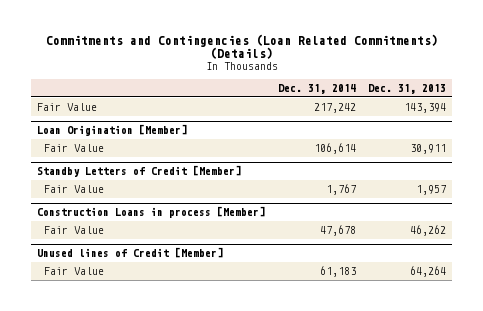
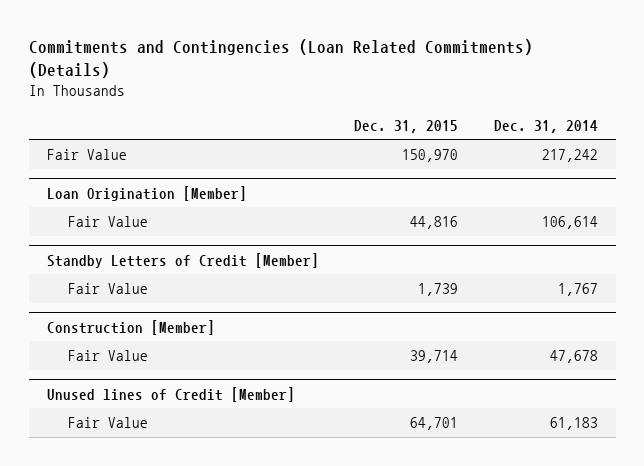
[368,83,447,94] Dec. 31, 2013 -> none
none -> [354,119,459,133] Dec. 31, 2015
[37,206,266,219] Construction Loans in process [Member] -> [46,319,215,335] Construction [Member]

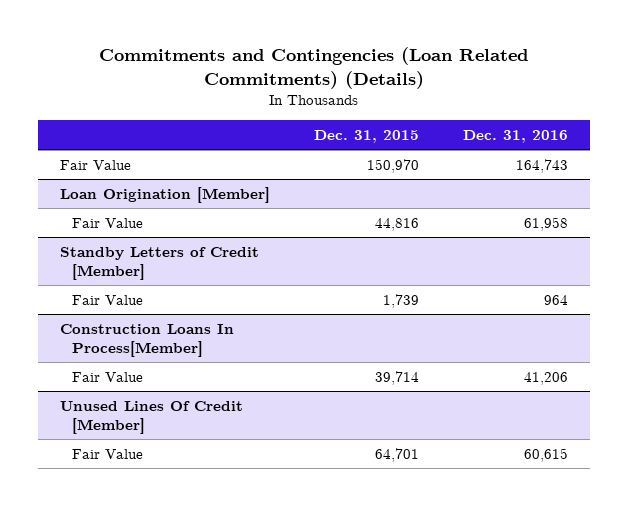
[493,119,598,133] Dec. 31, 2014 -> none
none -> [463,129,569,143] Dec. 31, 2016
[46,319,215,335] Construction [Member] -> [60,323,235,357] Construction Loans In Process[Member]
[46,386,295,402] Unused lines of Credit [Member] -> [60,400,244,434] Unused Lines Of Credit [Member]

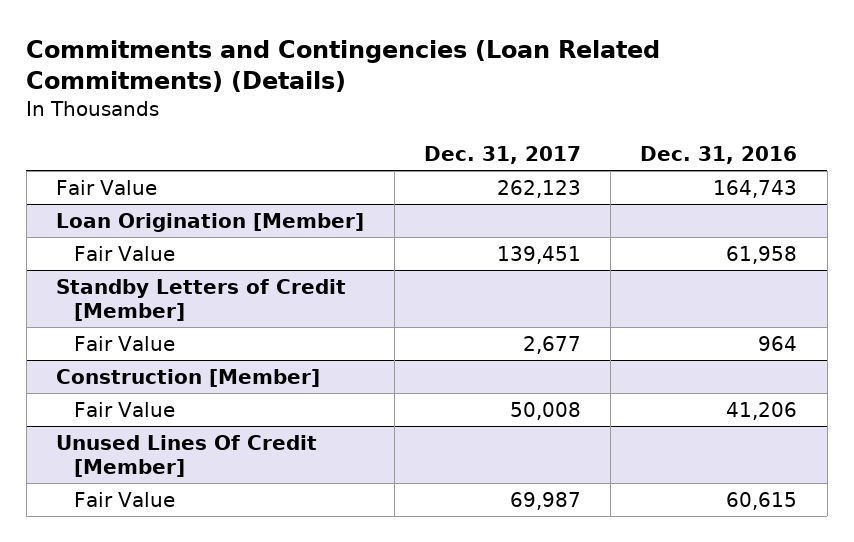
[314,129,420,143] Dec. 31, 2015 -> none
none -> [423,145,581,164] Dec. 31, 2017
[60,323,235,357] Construction Loans In Process[Member] -> [56,369,321,388] Construction [Member]

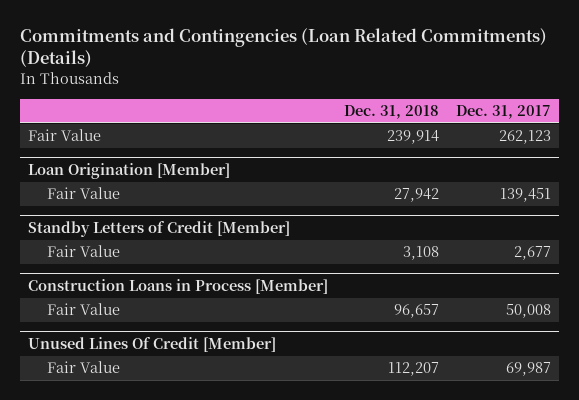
[640,145,798,164] Dec. 31, 2016 -> none
none -> [344,104,440,119] Dec. 31, 2018
[56,369,321,388] Construction [Member] -> [27,278,328,294] Construction Loans in Process [Member]

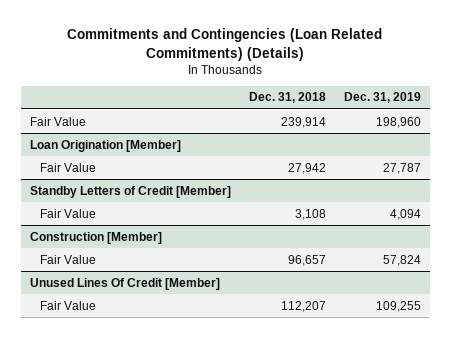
[455,104,551,119] Dec. 31, 2017 -> none
none -> [343,92,421,104] Dec. 31, 2019
[27,278,328,294] Construction Loans in Process [Member] -> [29,231,162,244] Construction [Member]

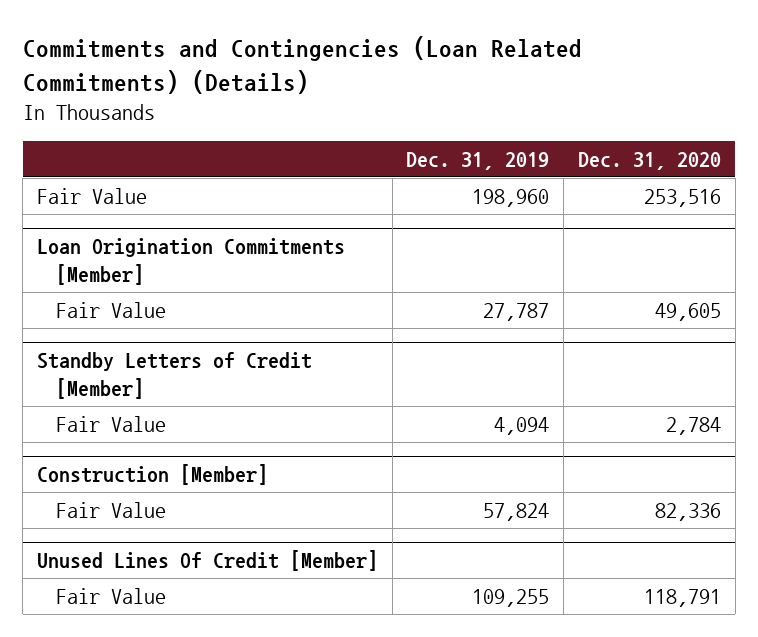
[248,92,326,104] Dec. 31, 2018 -> none
none -> [577,151,721,170] Dec. 31, 2020
[29,139,181,152] Loan Origination [Member] -> [36,237,345,285] Loan Origination Commitments [Member]

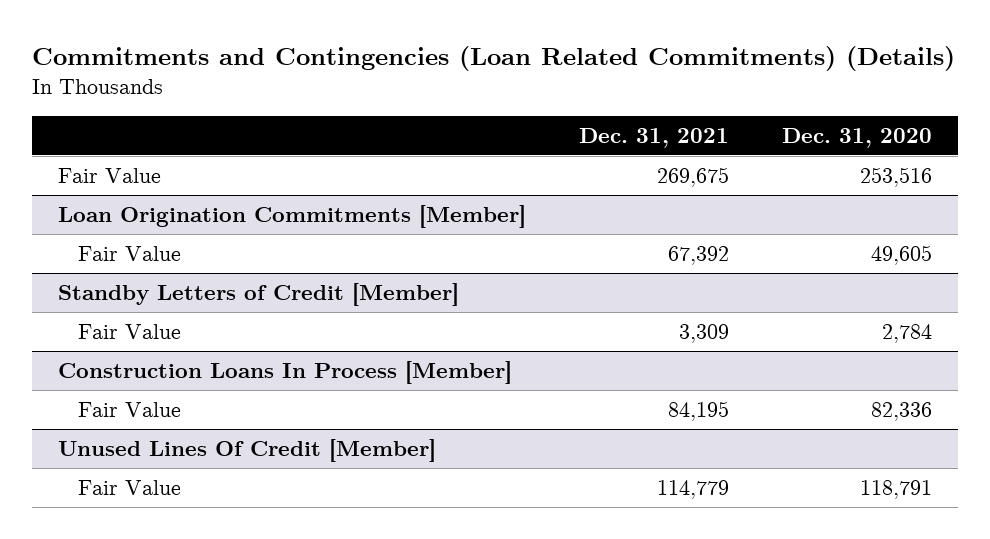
[406,151,550,170] Dec. 31, 2019 -> none
none -> [578,127,729,148] Dec. 31, 2021
[36,463,268,485] Construction [Member] -> [58,360,513,384] Construction Loans In Process [Member]

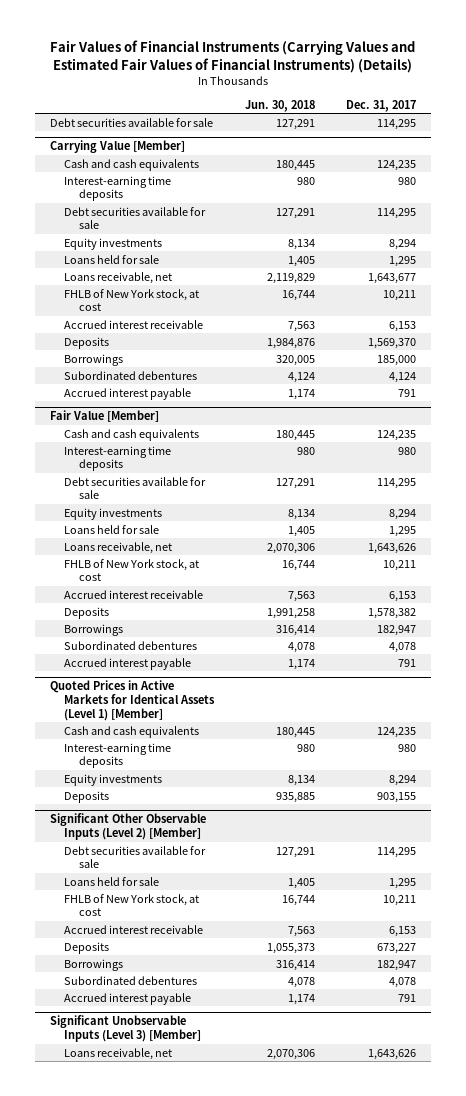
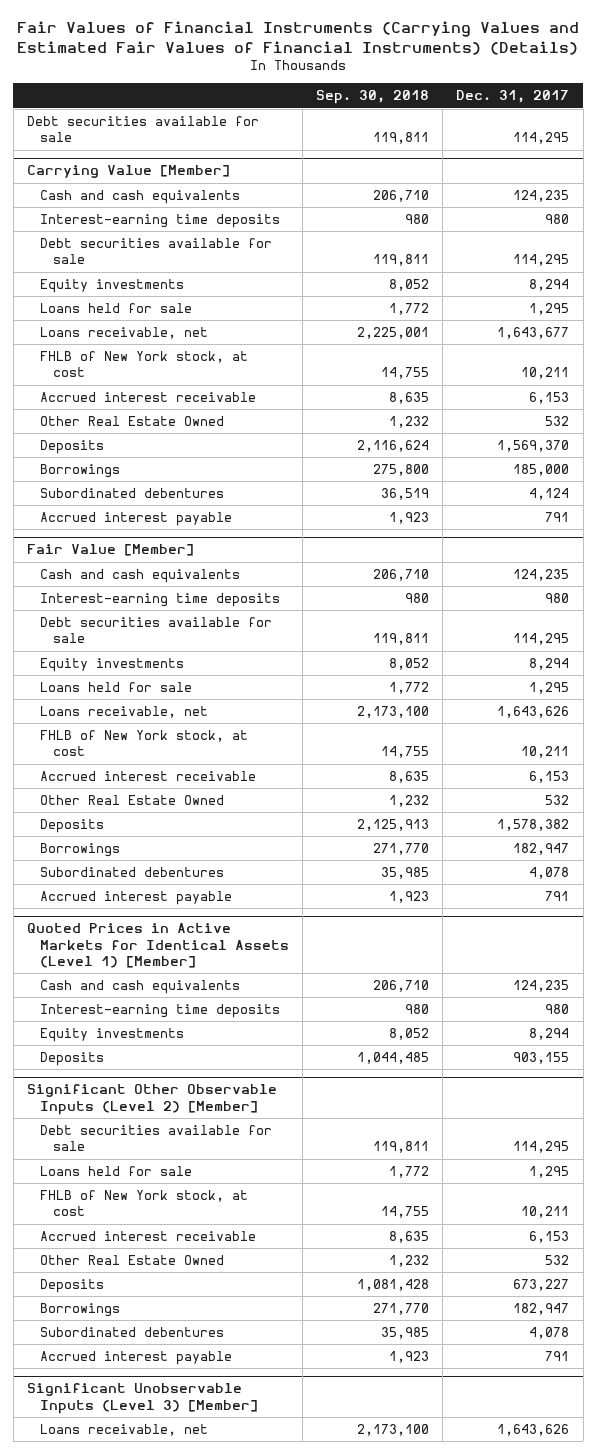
[245,99,316,112] Jun. 30, 2018 -> none
none -> [316,90,430,105] Sep. 30, 2018
none -> [39,416,224,427] Other Real Estate Owned
none -> [39,795,224,806] Other Real Estate Owned
none -> [39,1255,224,1266] Other Real Estate Owned

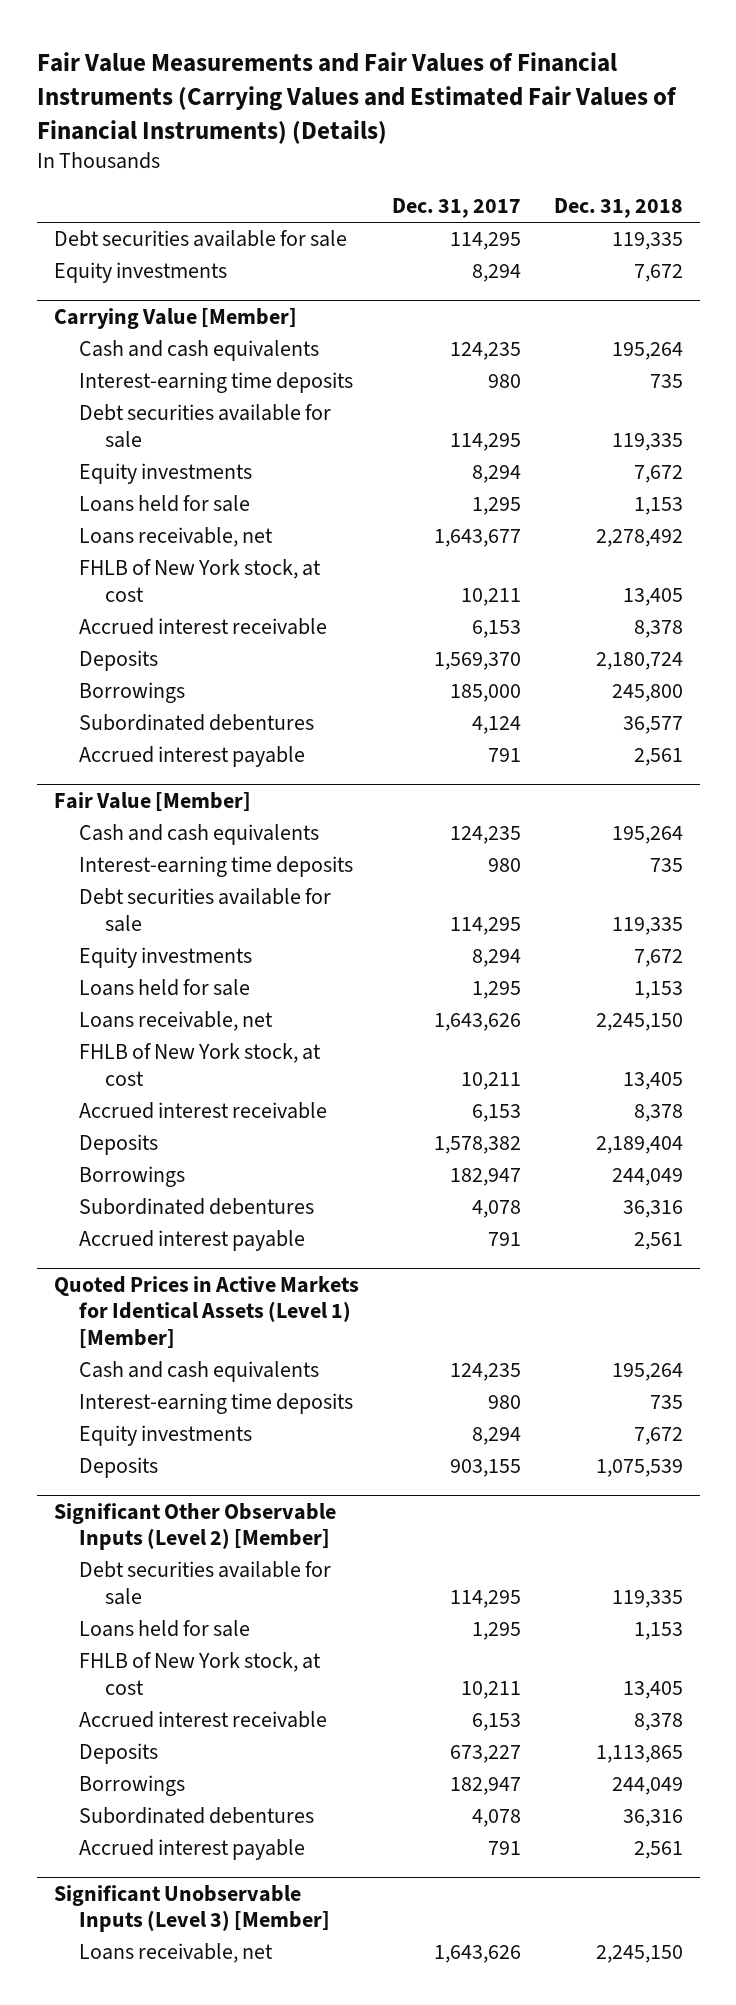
[17,21,580,56] Fair Values of Financial Instruments (Carrying Values and Estimated Fair Values of Financial Instruments) (Details) -> [36,51,677,144] Fair Value Measurements and Fair Values of Financial Instruments (Carrying Values and Estimated Fair Values of Financial Instruments) (Details)
[316,90,430,105] Sep. 30, 2018 -> none
none -> [553,198,683,219] Dec. 31, 2018
none -> [53,262,227,284] Equity investments
[39,416,224,427] Other Real Estate Owned -> none
[39,795,224,806] Other Real Estate Owned -> none
[39,1255,224,1266] Other Real Estate Owned -> none

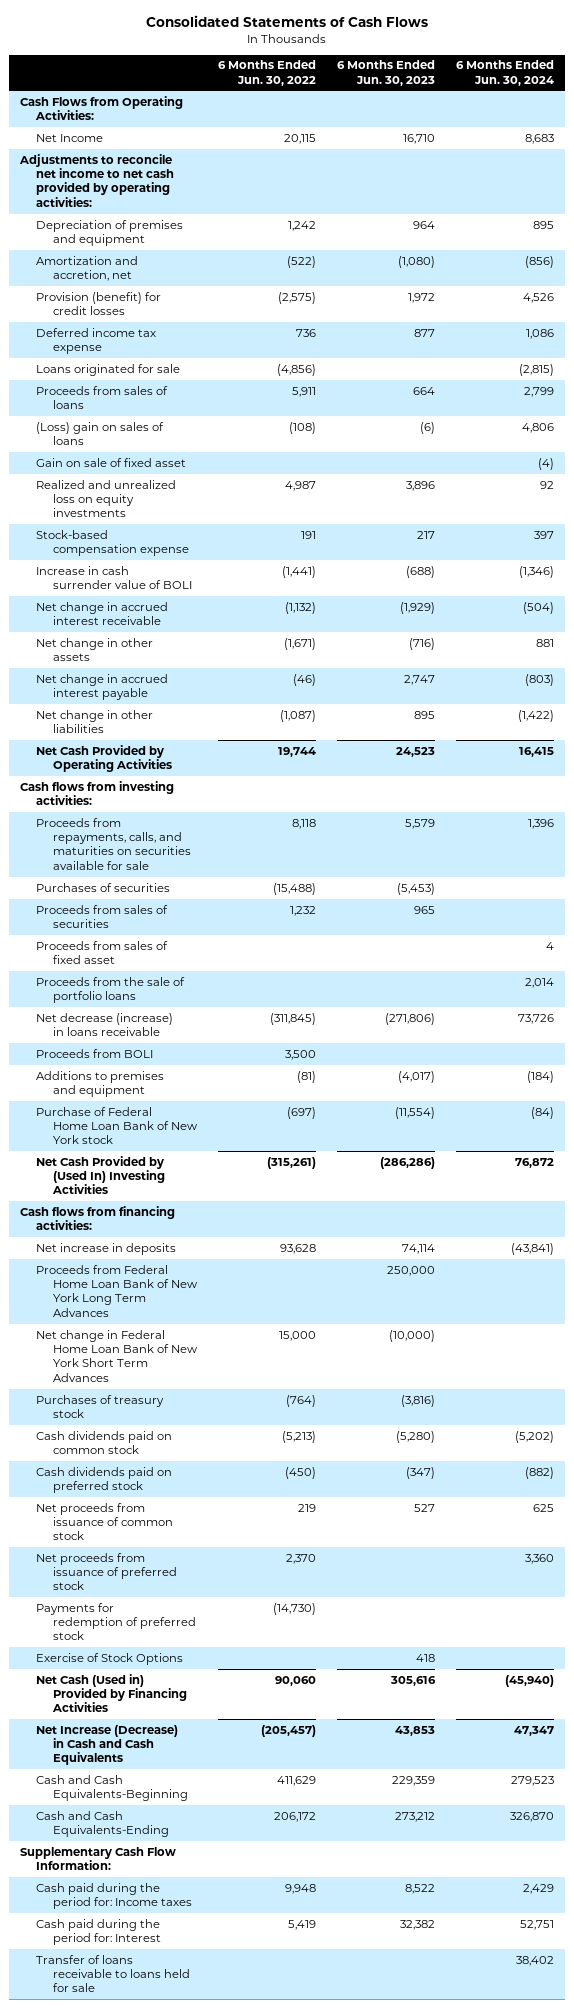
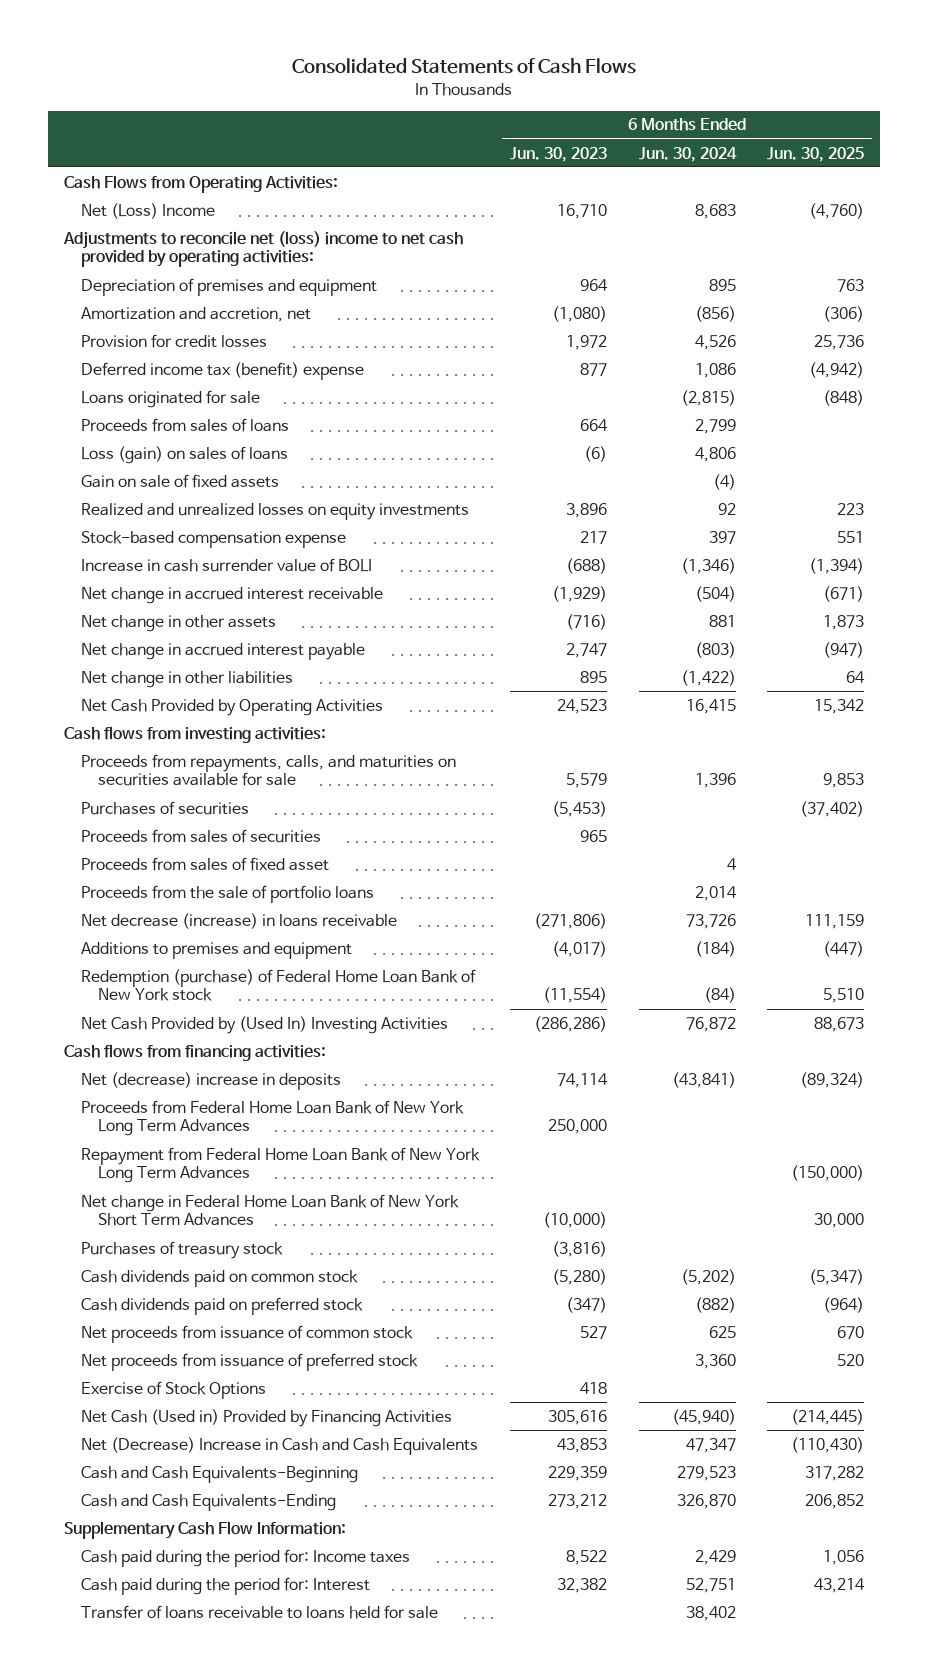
[218,60,317,86] 6 Months Ended Jun. 30, 2022 -> none
none -> [766,146,864,162] Jun. 30, 2025
[36,133,104,142] Net Income -> [80,202,215,219] Net (Loss) Income
[18,153,175,207] Adjustments to reconcile net income to net cash provided by operating activities: -> [63,230,464,268] Adjustments to reconcile net (loss) income to net cash provided by operating activities:
[36,291,162,316] Provision (benefit) for credit losses -> [80,333,267,348] Provision for credit losses
[36,327,157,355] Deferred income tax expense -> [80,361,364,380] Deferred income tax (benefit) expense
[36,421,165,446] (Loss) gain on sales of loans -> [80,445,288,464] Loss (gain) on sales of loans
[36,457,187,467] Gain on sale of fixed asset -> [80,473,279,488] Gain on sale of fixed assets
[36,479,177,518] Realized and unrealized loss on equity investments -> [80,502,469,520] Realized and unrealized losses on equity investments
[36,1048,154,1058] Proceeds from BOLI -> none
[36,1106,199,1145] Purchase of Federal Home Loan Bank of New York stock -> [80,968,476,1002] Redemption (purchase) of Federal Home Loan Bank of New York stock
[36,1242,177,1255] Net increase in deposits -> [80,1071,341,1090] Net (decrease) increase in deposits
none -> [80,1146,480,1184] Repayment from Federal Home Loan Bank of New York Long Term Advances
[36,1602,197,1641] Payments for redemption of preferred stock -> none
[36,1724,179,1766] Net Increase (Decrease) in Cash and Cash Equivalents -> [80,1436,478,1455] Net (Decrease) Increase in Cash and Cash Equivalents

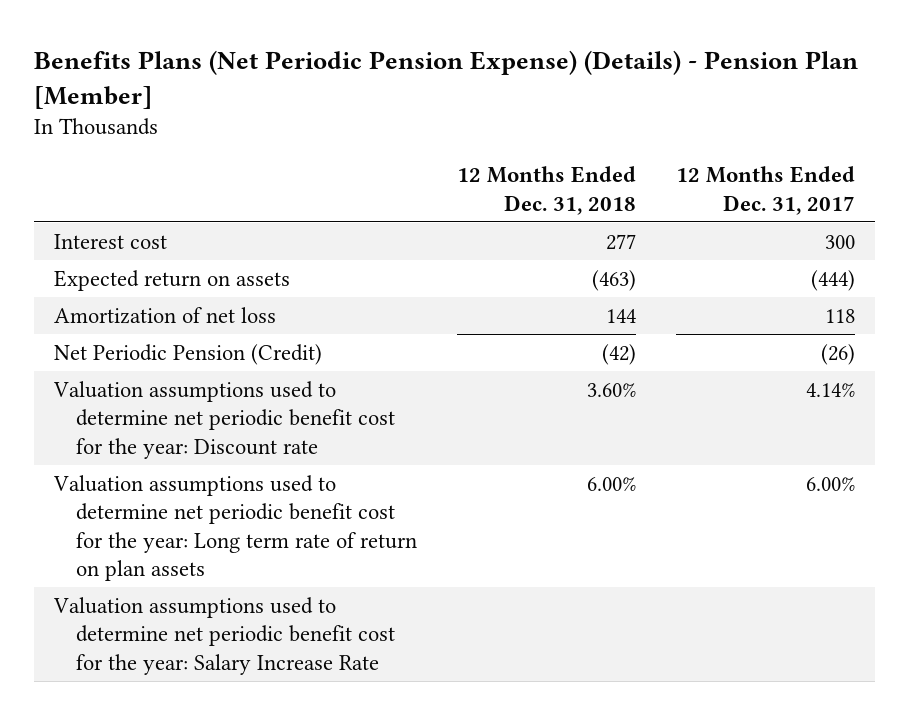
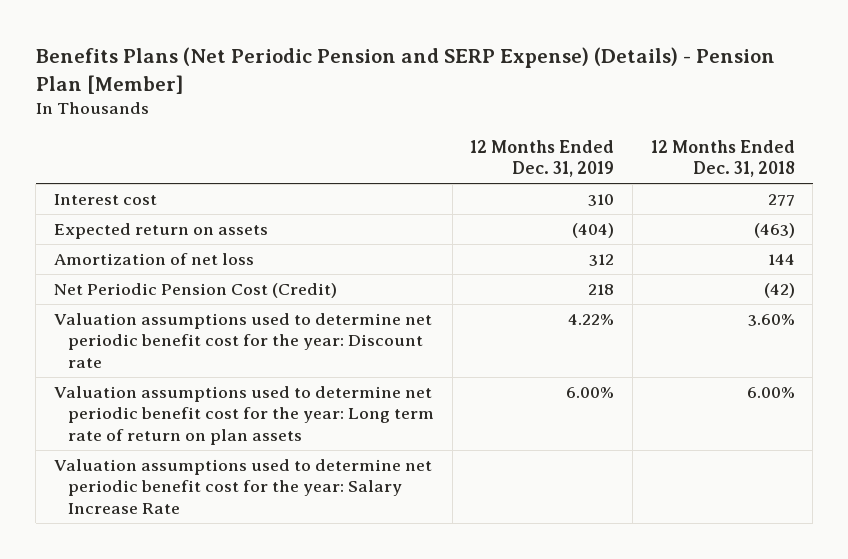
[33,49,858,109] Benefits Plans (Net Periodic Pension Expense) (Details) - Pension Plan [Member] -> [35,47,775,94] Benefits Plans (Net Periodic Pension and SERP Expense) (Details) - Pension Plan [Member]
[676,166,856,215] 12 Months Ended Dec. 31, 2017 -> none
none -> [470,139,615,178] 12 Months Ended Dec. 31, 2019
[53,343,322,365] Net Periodic Pension (Credit) -> [53,282,337,298] Net Periodic Pension Cost (Credit)

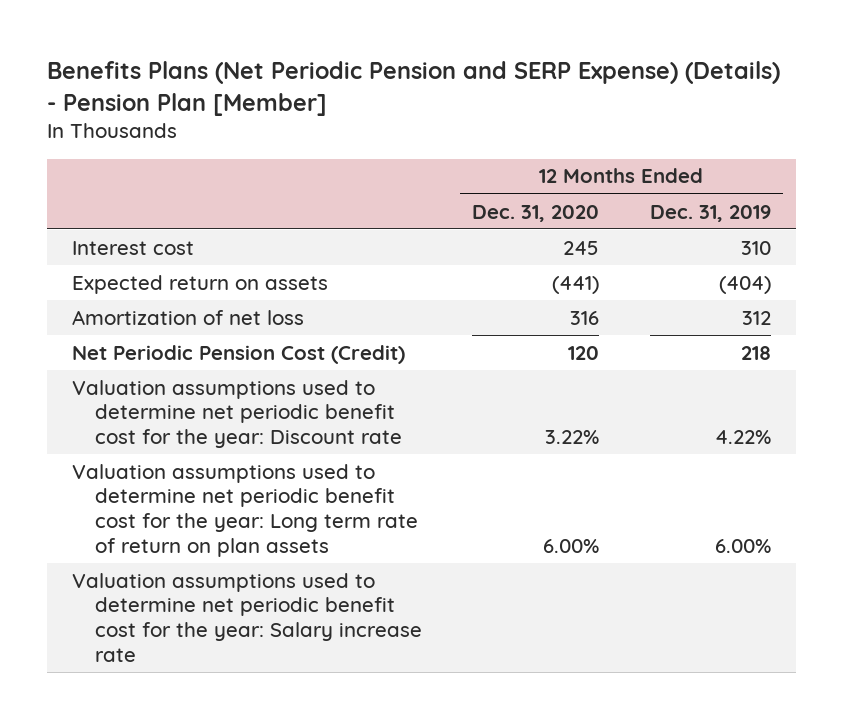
[650,139,795,178] 12 Months Ended Dec. 31, 2018 -> none
none -> [472,204,600,222] Dec. 31, 2020
[53,458,432,514] Valuation assumptions used to determine net periodic benefit cost for the year: Salary Increase Rate -> [72,572,423,662] Valuation assumptions used to determine net periodic benefit cost for the year: Salary increase rate

